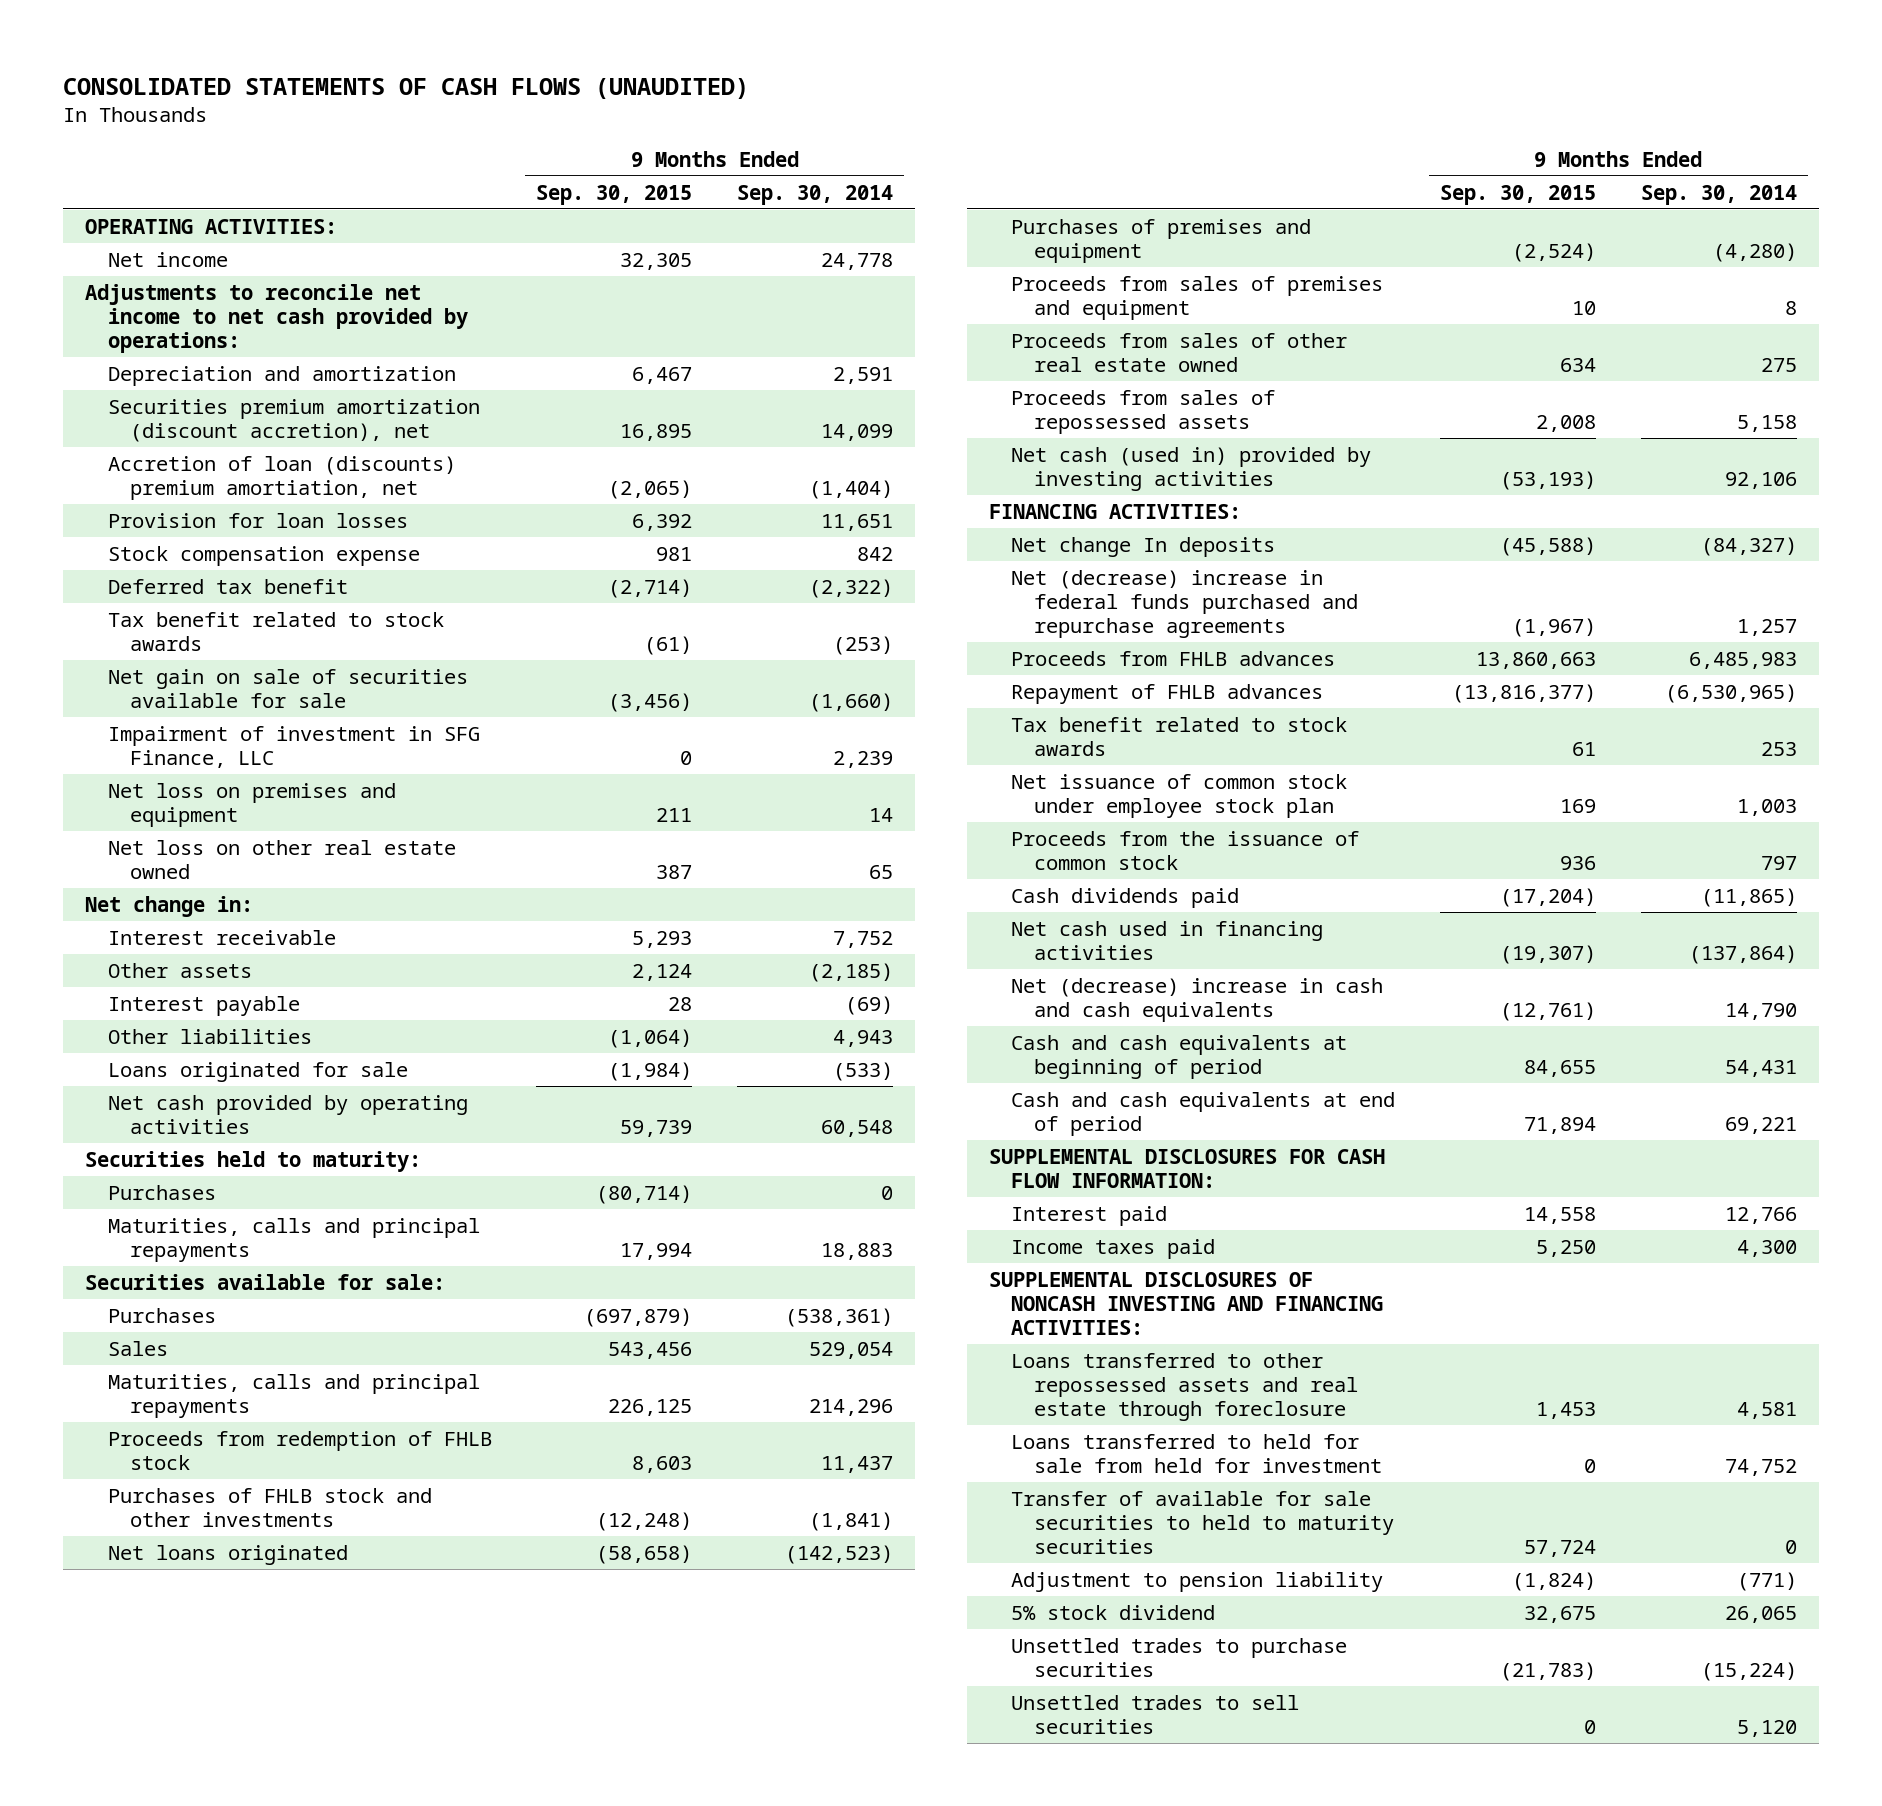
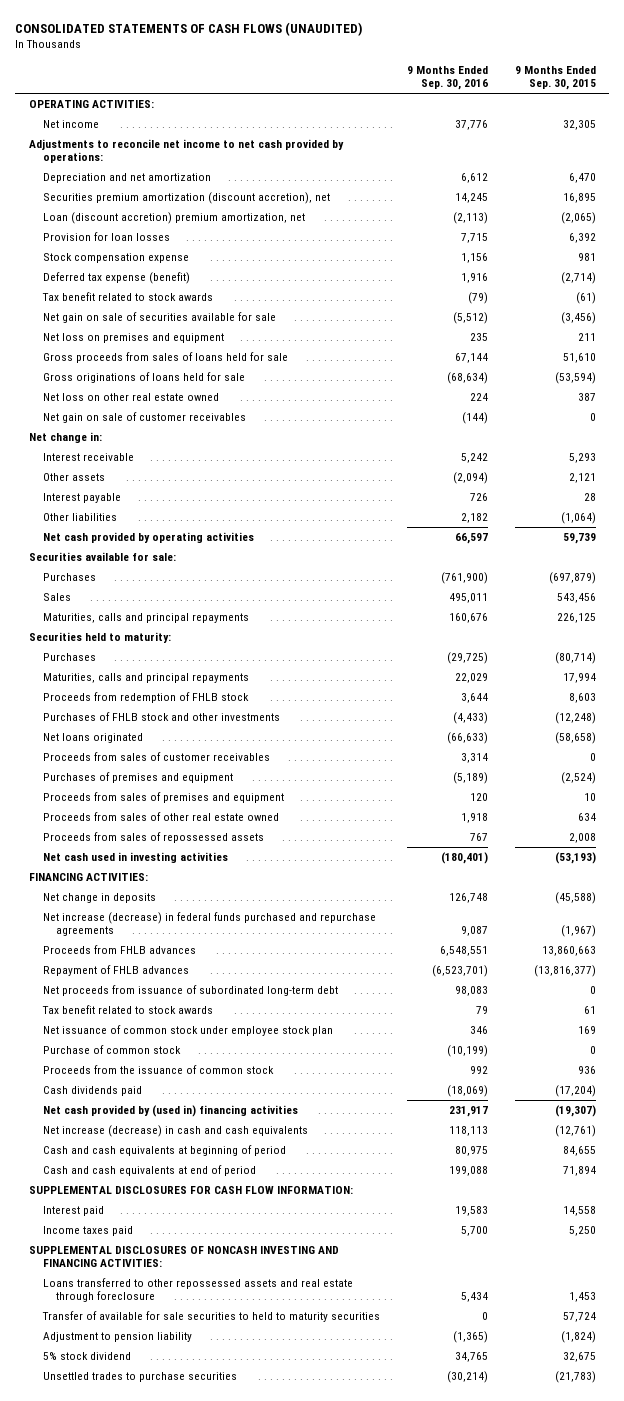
[737,184,894,205] Sep. 30, 2014 -> none
none -> [406,65,488,91] 9 Months Ended Sep. 30, 2016
[107,365,456,386] Depreciation and amortization -> [42,173,211,184] Depreciation and net amortization
[632,366,693,384] 6,467 -> [568,173,596,184] 6,470
[107,455,456,500] Accretion of loan (discounts) premium amortiation, net -> [42,212,305,225] Loan (discount accretion) premium amortization, net
[107,578,348,594] Deferred tax benefit -> [42,272,190,285] Deferred tax expense (benefit)
[107,725,480,768] Impairment of investment in SFG Finance, LLC -> none
none -> [42,352,288,364] Gross proceeds from sales of loans held for sale
none -> [42,372,245,384] Gross originations of loans held for sale
none -> [42,412,246,424] Net gain on sale of customer receivables
[632,963,693,981] 2,124 -> [568,473,596,484] 2,121
[107,1061,408,1082] Loans originated for sale -> none
[85,1150,422,1172] Securities held to maturity: -> [28,632,171,644] Securities held to maturity:
[107,1184,216,1200] Purchases -> [42,653,96,662] Purchases
[107,1217,480,1262] Maturities, calls and principal repayments -> [42,673,249,684] Maturities, calls and principal repayments
none -> [42,752,270,762] Proceeds from sales of customer receivables
[1011,446,1372,491] Net cash (used in) provided by investing activities -> [42,852,228,864] Net cash used in investing activities
[1011,536,1276,557] Net change In deposits -> [42,893,156,904] Net change in deposits
[1011,569,1358,638] Net (decrease) increase in federal funds purchased and repurchase agreements -> [42,912,376,937] Net increase (decrease) in federal funds purchased and repurchase agreements
none -> [42,985,338,997] Net proceeds from issuance of subordinated long-term debt
none -> [42,1045,181,1055] Purchase of common stock
[1011,920,1324,960] Net cash used in financing activities -> [42,1105,298,1118] Net cash provided by (used in) financing activities
[1011,977,1384,1022] Net (decrease) increase in cash and cash equivalents -> [42,1125,308,1138] Net increase (decrease) in cash and cash equivalents
[1011,1433,1382,1473] Loans transferred to held for sale from held for investment -> none
[1011,1694,1300,1734] Unsettled trades to sell securities -> none

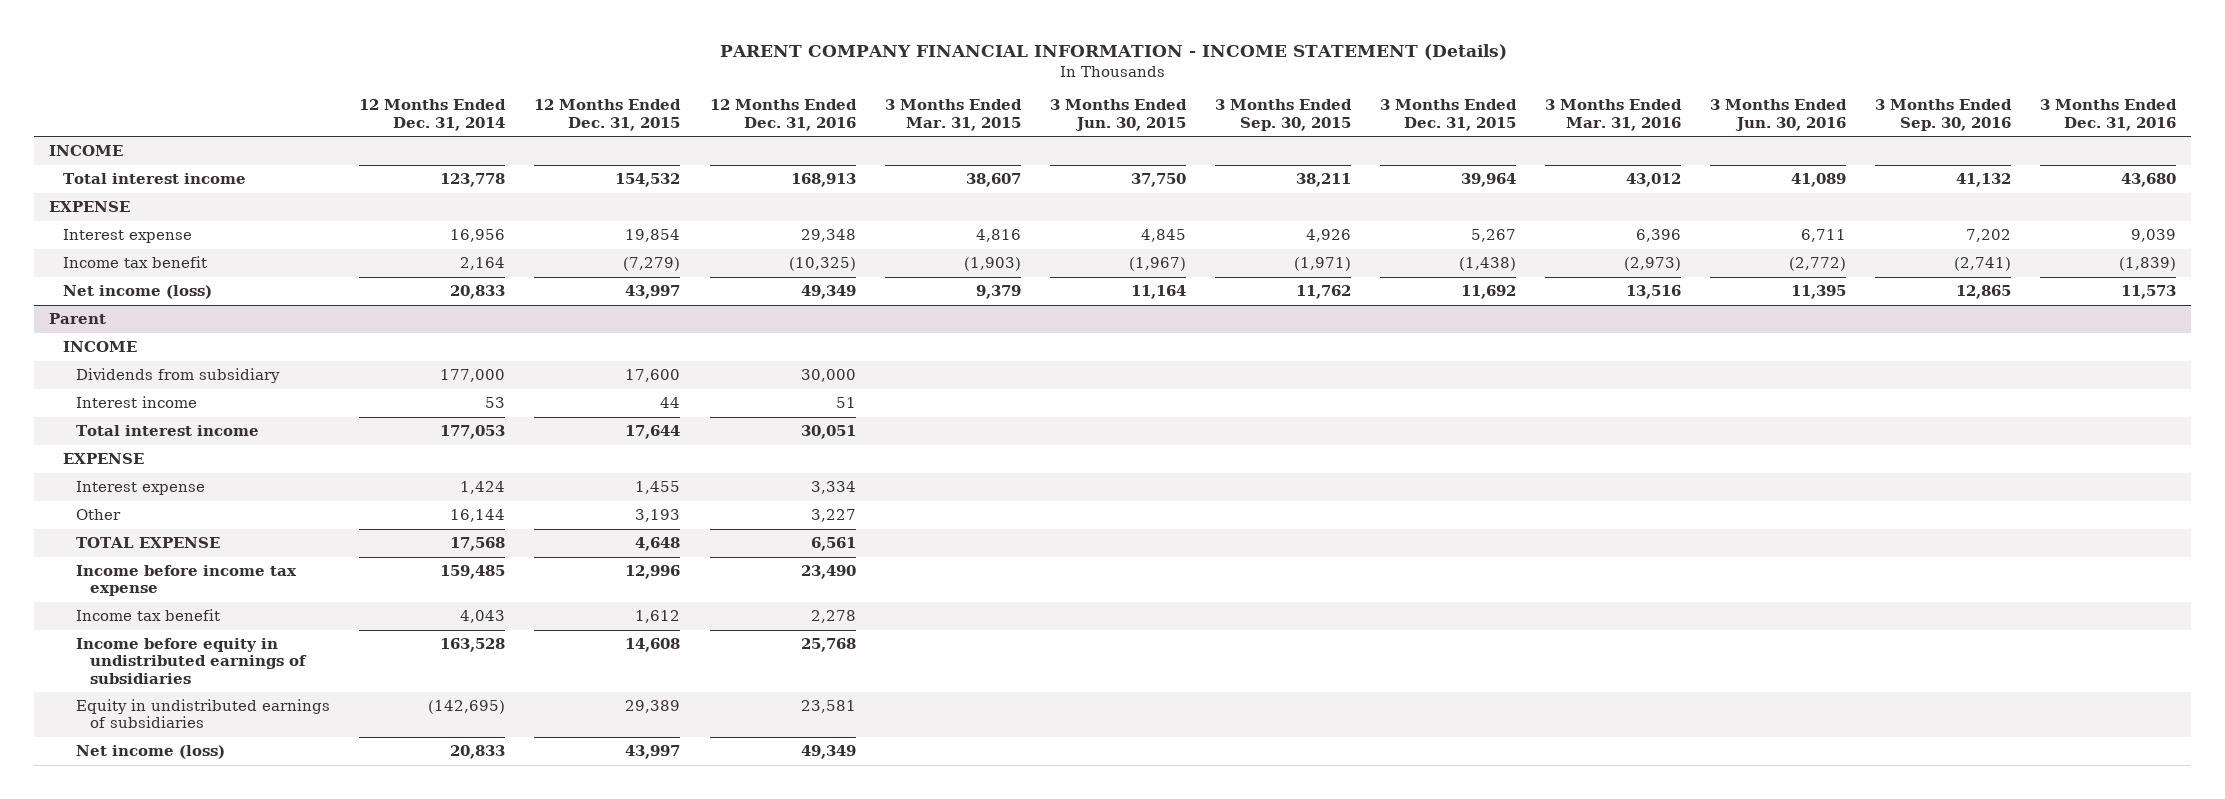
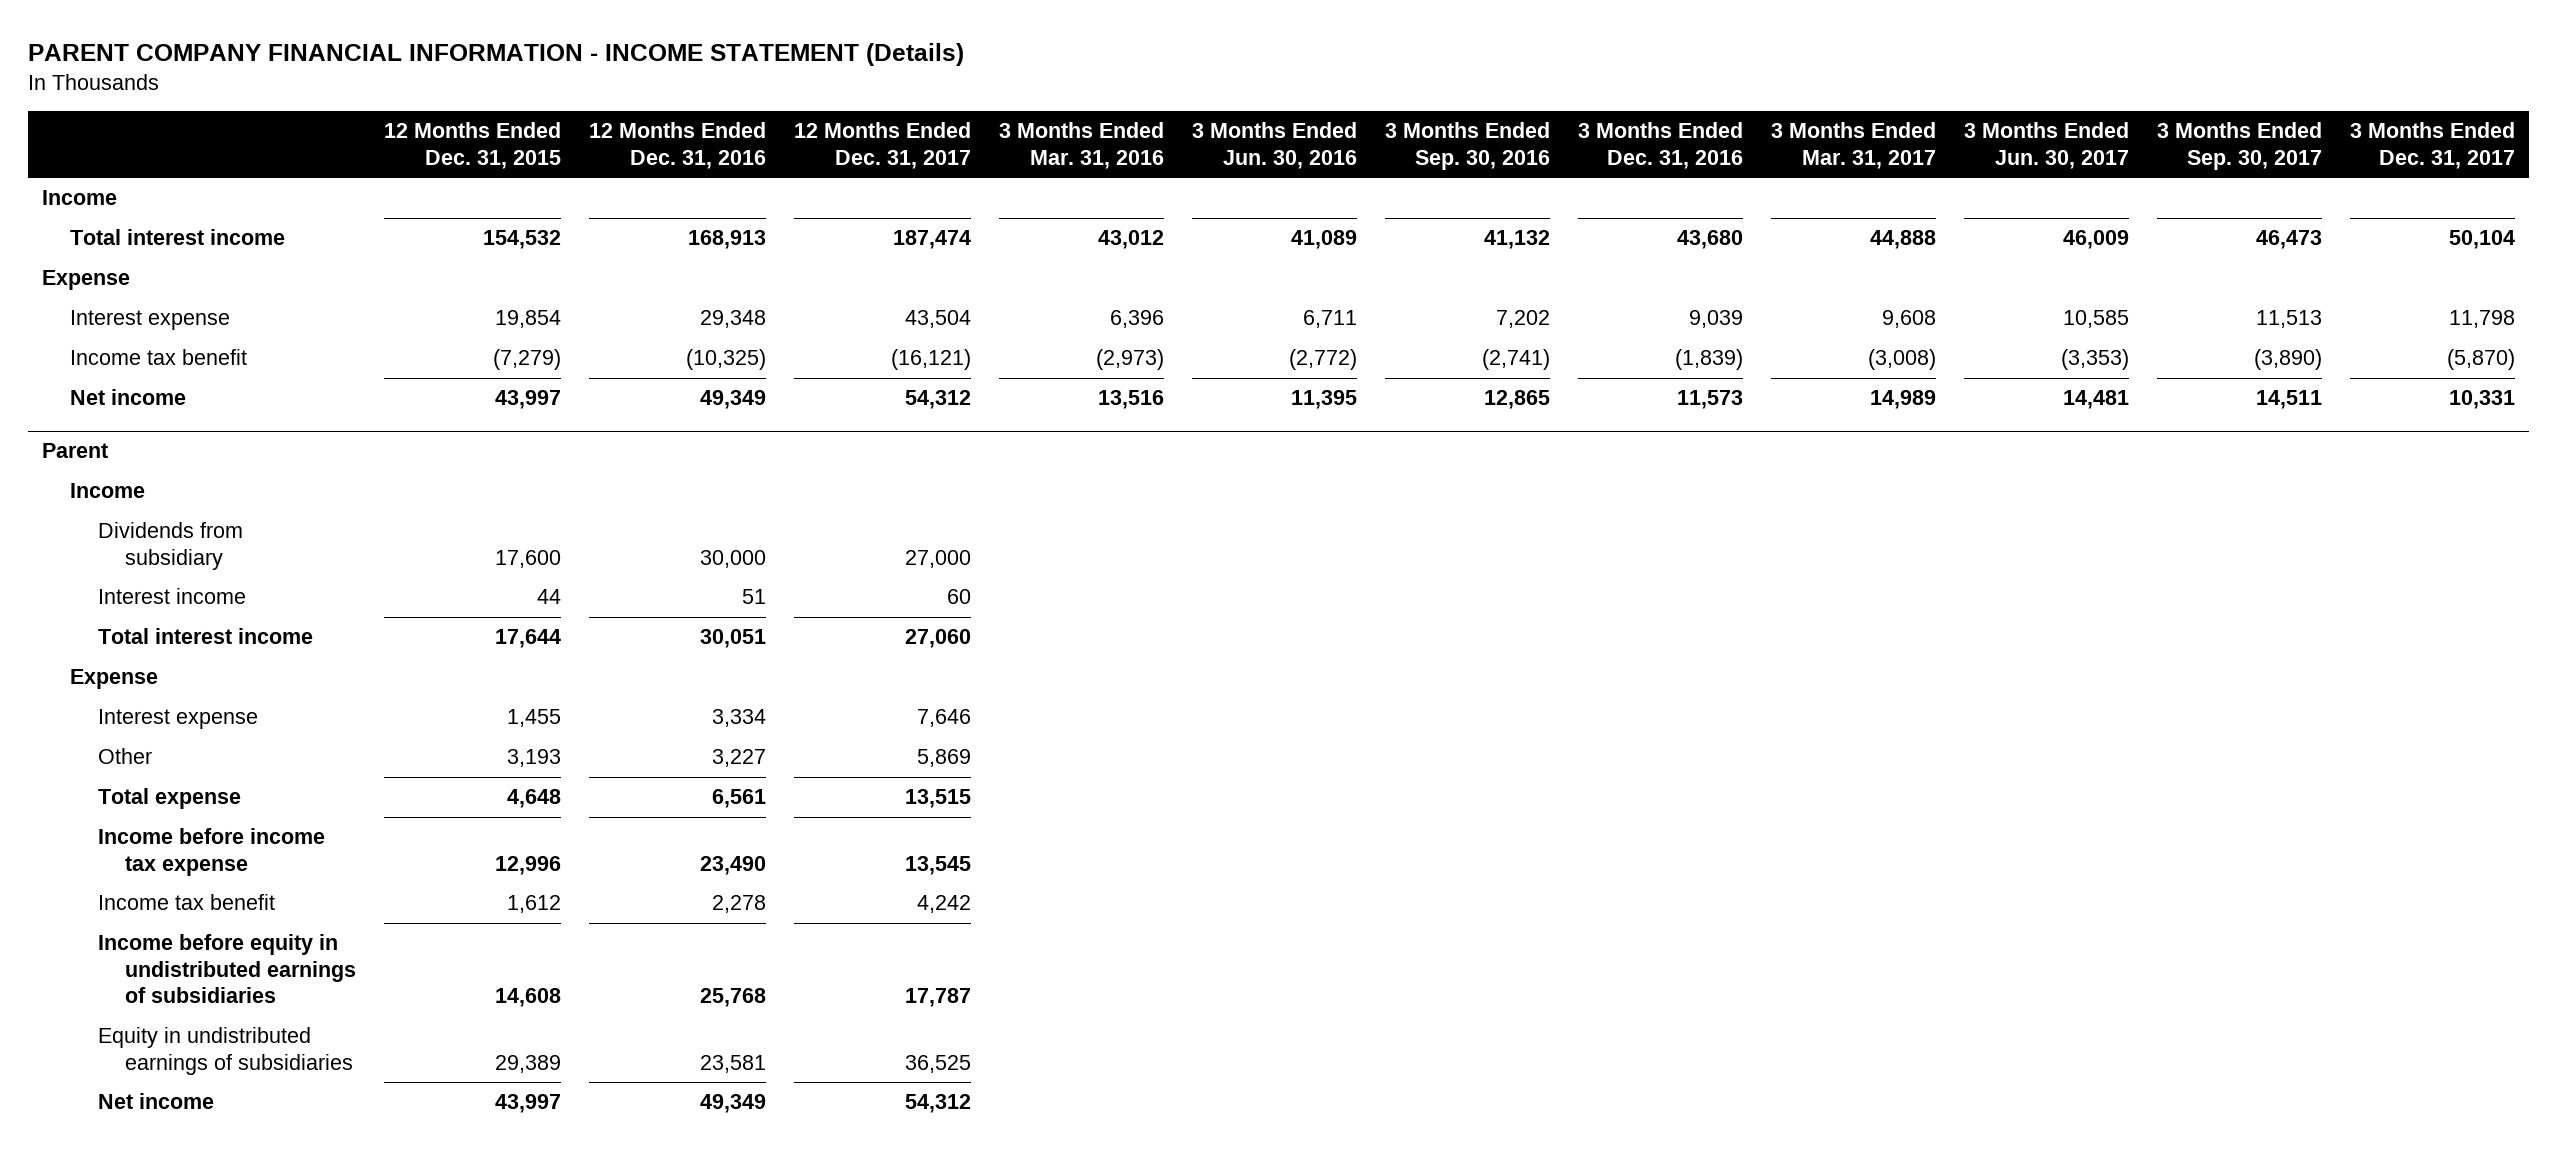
[359,99,507,131] 12 Months Ended Dec. 31, 2014 -> none
[884,99,1022,131] 3 Months Ended Mar. 31, 2015 -> none
[1049,99,1187,131] 3 Months Ended Jun. 30, 2015 -> none
[1214,99,1352,131] 3 Months Ended Sep. 30, 2015 -> none
[1379,99,1517,131] 3 Months Ended Dec. 31, 2015 -> none
none -> [794,122,972,170] 12 Months Ended Dec. 31, 2017
none -> [1771,122,1937,170] 3 Months Ended Mar. 31, 2017
none -> [1964,122,2130,170] 3 Months Ended Jun. 30, 2017
none -> [2157,122,2323,171] 3 Months Ended Sep. 30, 2017
none -> [2350,122,2516,170] 3 Months Ended Dec. 31, 2017
[48,145,123,157] INCOME -> [42,190,118,206] Income
[48,201,130,213] EXPENSE -> [42,270,131,291] Expense
[62,285,212,300] Net income (loss) -> [69,389,186,406] Net income
[62,341,137,353] INCOME -> [69,483,145,499] Income
[62,453,144,465] EXPENSE -> [69,669,158,690] Expense
[76,537,221,549] TOTAL EXPENSE -> [97,788,241,810] Total expense
[76,745,226,760] Net income (loss) -> [97,1093,214,1110] Net income

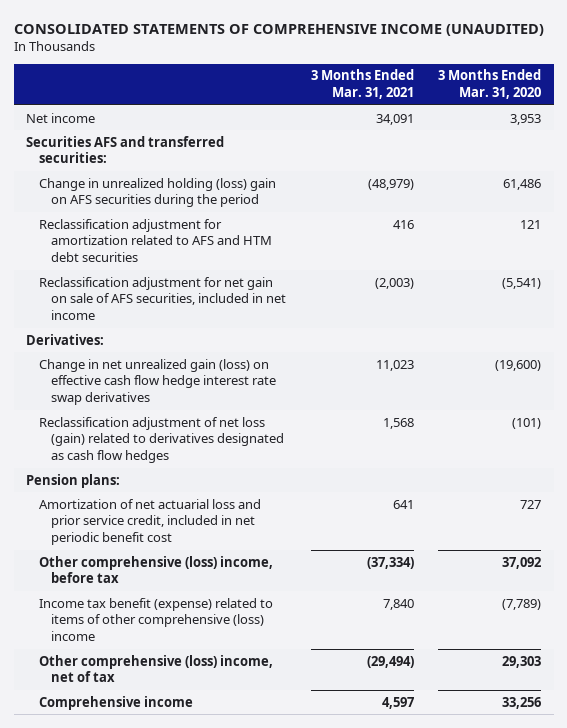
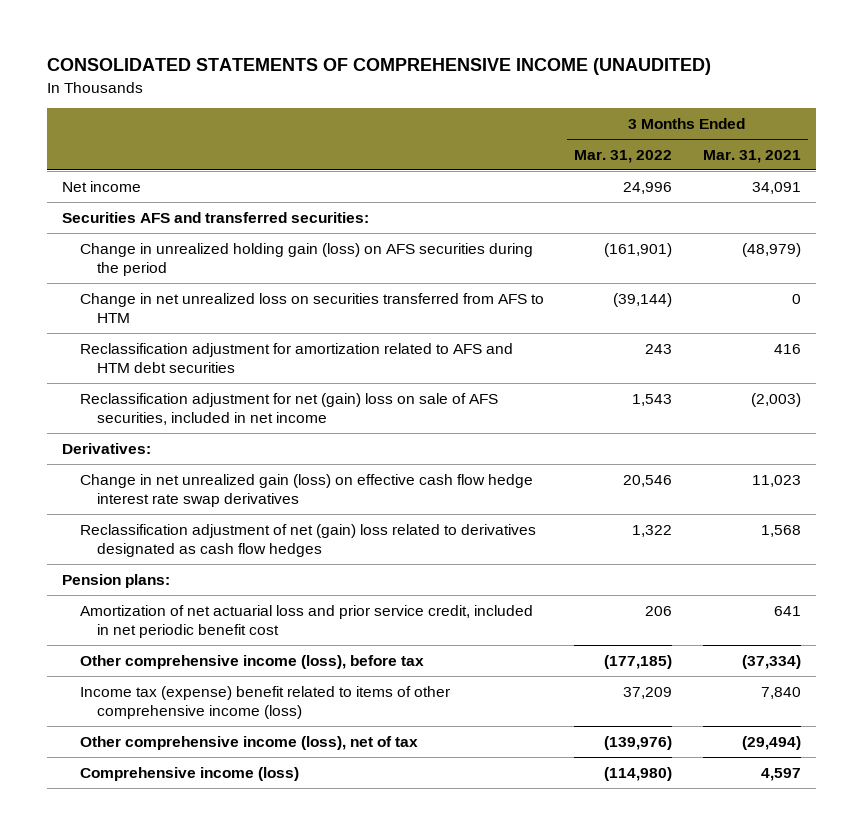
[438,69,542,99] 3 Months Ended Mar. 31, 2020 -> none
none -> [574,149,673,163] Mar. 31, 2022
[38,177,276,208] Change in unrealized holding (loss) gain on AFS securities during the period -> [79,242,533,277] Change in unrealized holding gain (loss) on AFS securities during the period
none -> [79,292,544,324] Change in net unrealized loss on securities transferred from AFS to HTM
[38,276,287,320] Reclassification adjustment for net gain on sale of AFS securities, included in net income -> [79,392,498,426] Reclassification adjustment for net (gain) loss on sale of AFS securities, included in net income
[38,416,285,463] Reclassification adjustment of net loss (gain) related to derivatives designated as cash flow hedges -> [79,523,536,558] Reclassification adjustment of net (gain) loss related to derivatives designated as cash flow hedges
[38,555,273,584] Other comprehensive (loss) income, before tax -> [79,654,424,669] Other comprehensive income (loss), before tax
[38,597,273,641] Income tax benefit (expense) related to items of other comprehensive (loss) income -> [79,685,450,720] Income tax (expense) benefit related to items of other comprehensive income (loss)
[38,654,273,683] Other comprehensive (loss) income, net of tax -> [79,735,418,750] Other comprehensive income (loss), net of tax
[38,695,193,710] Comprehensive income -> [79,766,299,781] Comprehensive income (loss)

